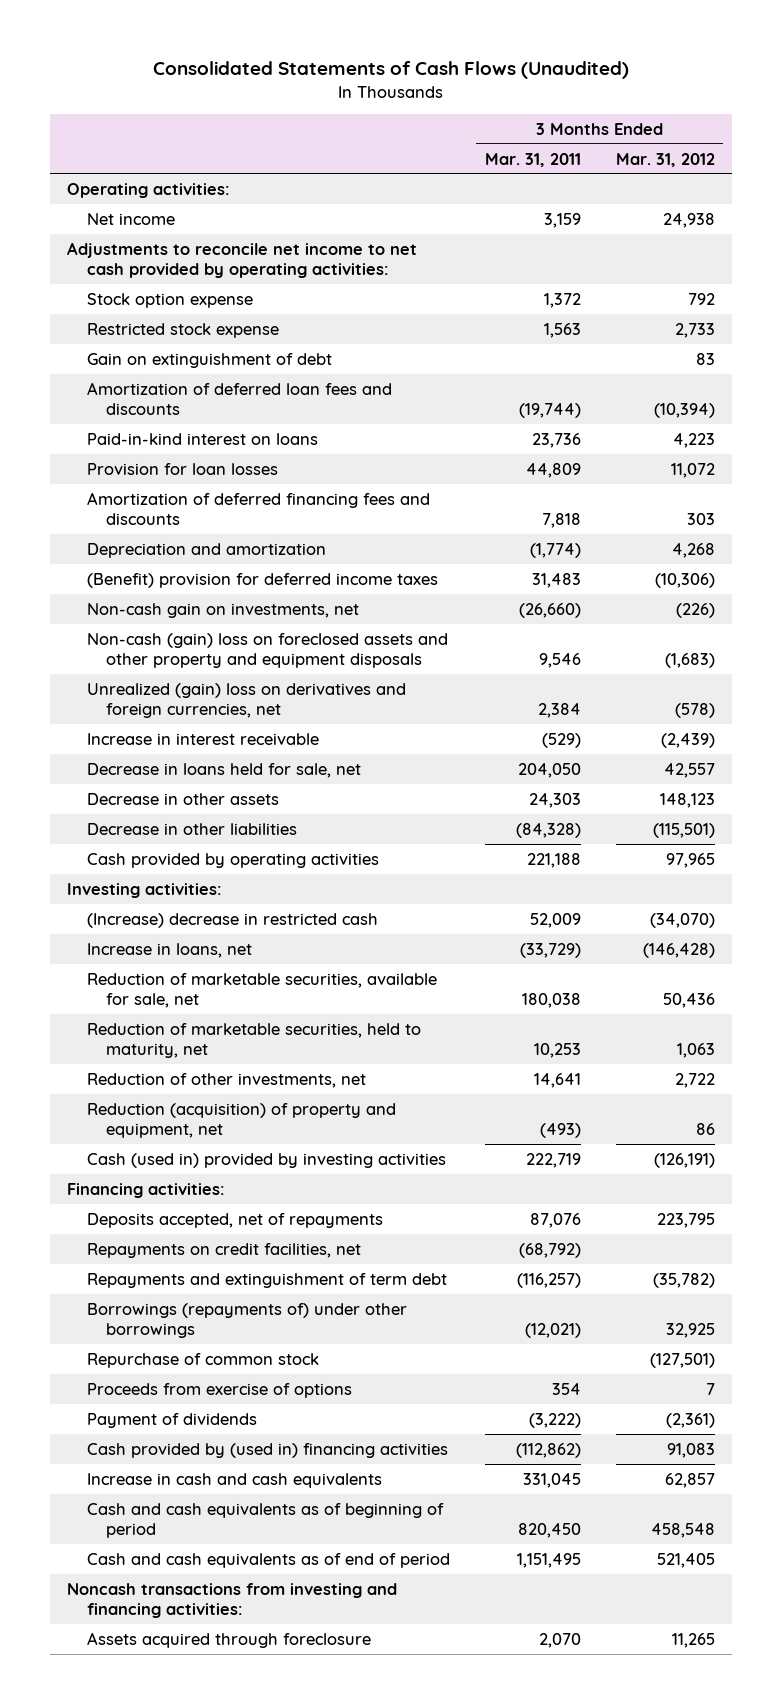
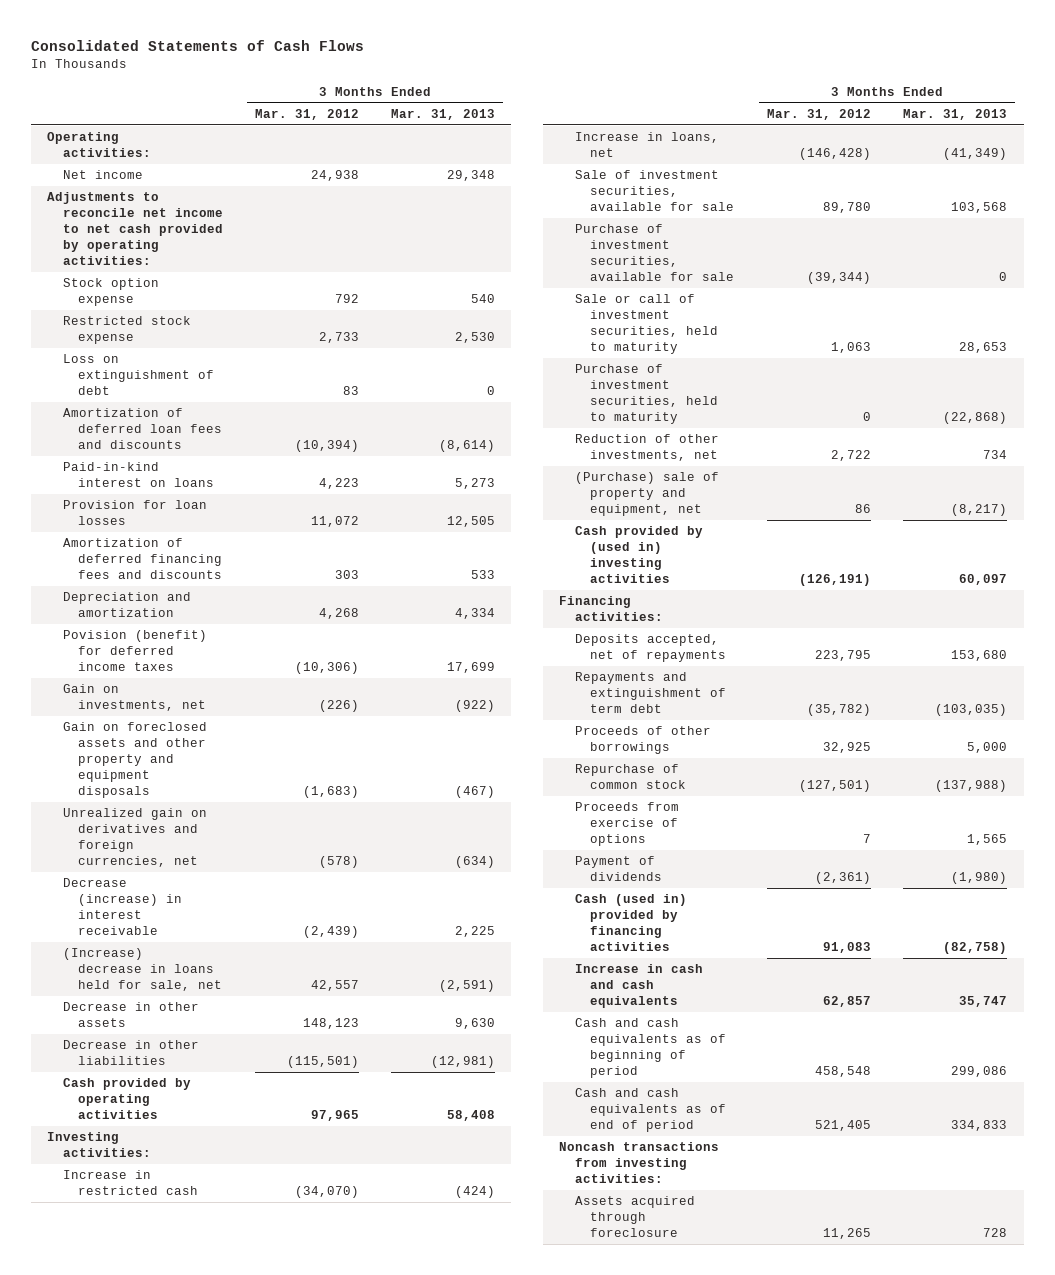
[152,61,629,80] Consolidated Statements of Cash Flows (Unaudited) -> [30,39,364,51] Consolidated Statements of Cash Flows
[484,152,581,167] Mar. 31, 2011 -> none
none -> [391,108,496,120] Mar. 31, 2013
[86,352,332,368] Gain on extinguishment of debt -> [62,354,214,396] Loss on extinguishment of debt
[86,572,438,588] (Benefit) provision for deferred income taxes -> [62,630,207,672] Povision (benefit) for deferred income taxes
[86,602,359,618] Non-cash gain on investments, net -> [62,684,206,712] Gain on investments, net
[86,632,448,669] Non-cash (gain) loss on foreclosed assets and other property and equipment disposals -> [62,722,207,798] Gain on foreclosed assets and other property and equipment disposals
[86,682,406,719] Unrealized (gain) loss on derivatives and foreign currencies, net -> [62,808,207,867] Unrealized gain on derivatives and foreign currencies, net
[86,732,319,745] Increase in interest receivable -> [62,878,182,935] Decrease (increase) in interest receivable
[86,762,361,778] Decrease in loans held for sale, net -> [62,948,222,992] (Increase) decrease in loans held for sale, net
[86,912,378,928] (Increase) decrease in restricted cash -> [62,1170,198,1196] Increase in restricted cash
none -> [574,170,735,212] Sale of investment securities, available for sale
[86,972,437,1009] Reduction of marketable securities, available for sale, net -> [574,224,735,281] Purchase of investment securities, available for sale
[662,993,715,1009] 50,436 -> [807,271,872,284] (39,344)
[86,1022,421,1059] Reduction of marketable securities, held to maturity, net -> [574,294,719,354] Sale or call of investment securities, held to maturity
none -> [574,364,719,424] Purchase of investment securities, held to maturity
[86,1102,396,1139] Reduction (acquisition) of property and equipment, net -> [574,472,719,517] (Purchase) sale of property and equipment, net
[86,1152,446,1168] Cash (used in) provided by investing activities -> [574,526,703,583] Cash provided by (used in) investing activities
[86,1242,361,1258] Repayments on credit facilities, net -> none
[86,1302,407,1339] Borrowings (repayments of) under other borrowings -> [574,726,711,755] Proceeds of other borrowings
[86,1442,448,1458] Cash provided by (used in) financing activities -> [574,894,687,951] Cash (used in) provided by financing activities
[67,1582,398,1619] Noncash transactions from investing and financing activities: -> [559,1142,720,1184] Noncash transactions from investing activities:

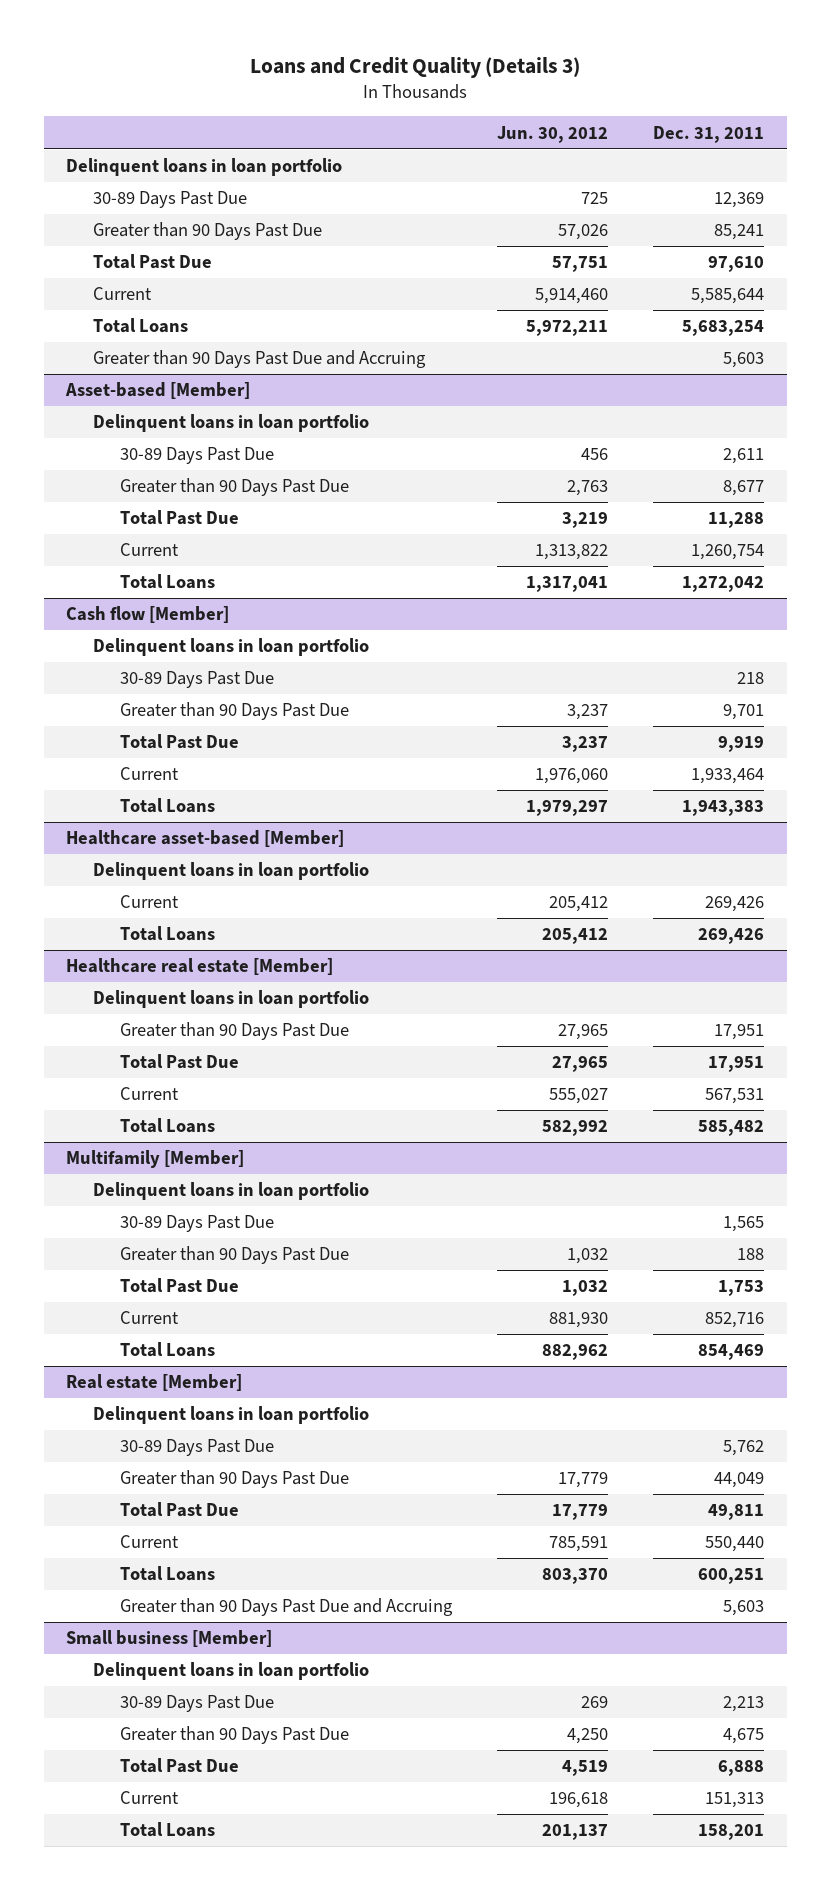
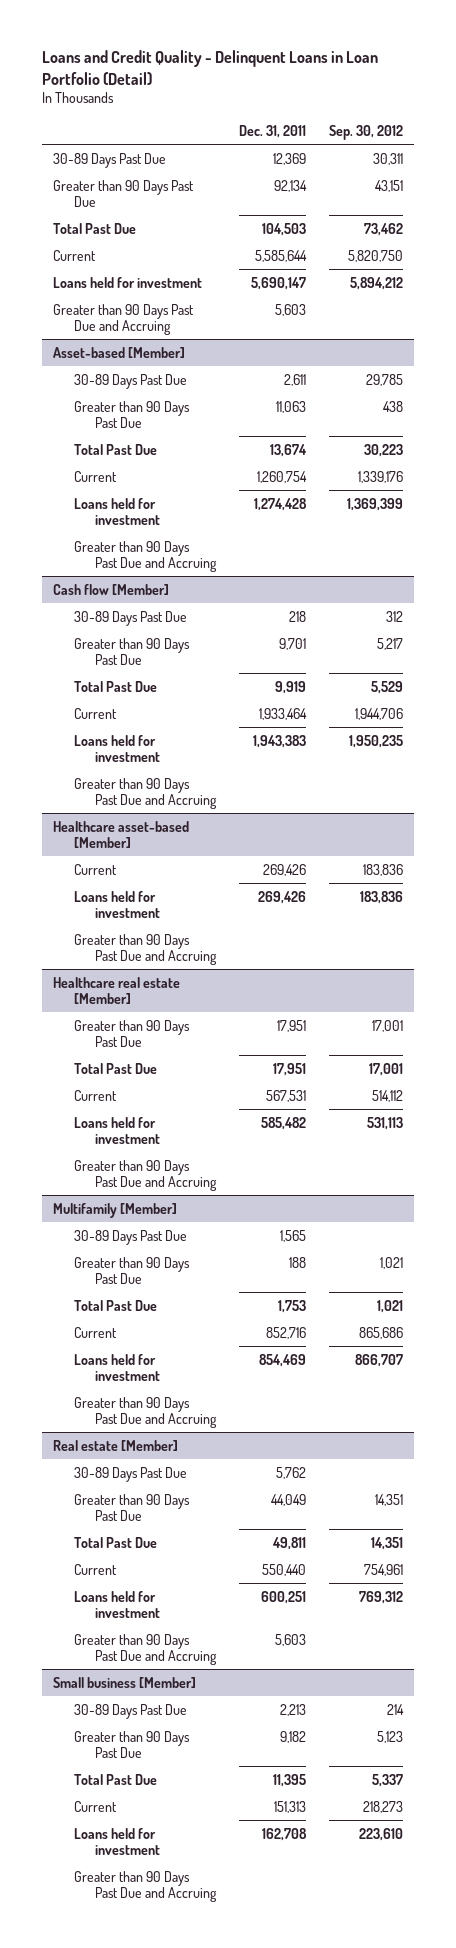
[250,56,581,78] Loans and Credit Quality (Details 3) -> [41,50,378,85] Loans and Credit Quality - Delinquent Loans in Loan Portfolio (Detail)
[497,125,609,143] Jun. 30, 2012 -> none
none -> [328,124,403,140] Sep. 30, 2012
[66,158,343,177] Delinquent loans in loan portfolio -> none
[714,224,765,241] 85,241 -> [273,179,307,192] 92,134
[708,256,765,273] 97,610 -> [261,222,306,236] 104,503
[93,318,189,334] Total Loans -> none
none -> [52,276,202,288] Loans held for investment
[93,414,370,433] Delinquent loans in loan portfolio -> none
[723,480,765,497] 8,677 -> [275,400,306,413] 11,063
[708,512,765,529] 11,288 -> [269,443,307,457] 13,674
[120,574,216,590] Total Loans -> none
none -> [74,497,161,526] Loans held for investment
none -> [74,540,218,573] Greater than 90 Days Past Due and Accruing
[93,638,370,657] Delinquent loans in loan portfolio -> none
[120,798,216,814] Total Loans -> [74,734,161,763] Loans held for investment
none -> [74,777,218,810] Greater than 90 Days Past Due and Accruing
[93,862,370,881] Delinquent loans in loan portfolio -> none
[120,926,216,942] Total Loans -> [74,890,161,919] Loans held for investment
none -> [74,933,218,966] Greater than 90 Days Past Due and Accruing
[93,990,370,1009] Delinquent loans in loan portfolio -> none
[120,1118,216,1134] Total Loans -> [74,1116,161,1145] Loans held for investment
none -> [74,1159,218,1192] Greater than 90 Days Past Due and Accruing
[93,1182,370,1201] Delinquent loans in loan portfolio -> none
[120,1342,216,1358] Total Loans -> [74,1353,161,1382] Loans held for investment
none -> [74,1396,218,1429] Greater than 90 Days Past Due and Accruing
[93,1406,370,1425] Delinquent loans in loan portfolio -> none
[120,1566,216,1582] Total Loans -> [74,1590,161,1619] Loans held for investment
[93,1662,370,1681] Delinquent loans in loan portfolio -> none
[723,1728,765,1745] 4,675 -> [279,1730,306,1743] 9,182
[718,1760,765,1777] 6,888 -> [272,1773,306,1787] 11,395
[120,1822,216,1838] Total Loans -> none
none -> [74,1827,161,1856] Loans held for investment
none -> [74,1870,218,1903] Greater than 90 Days Past Due and Accruing

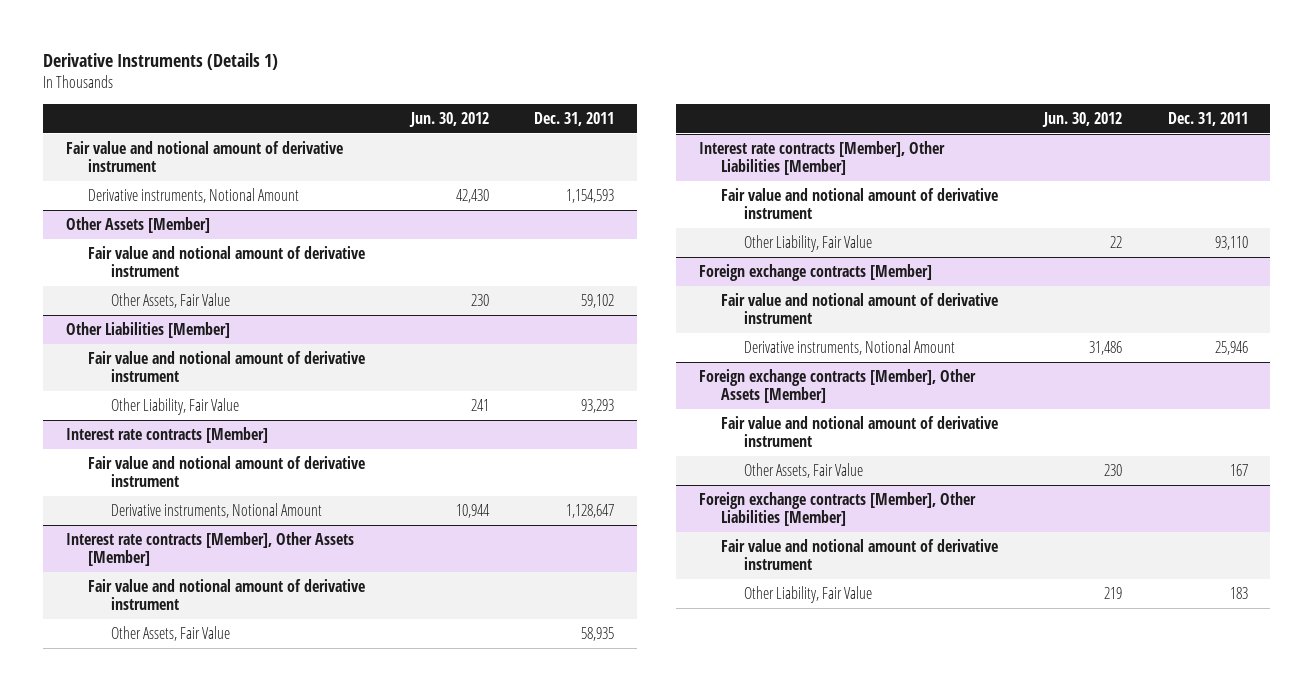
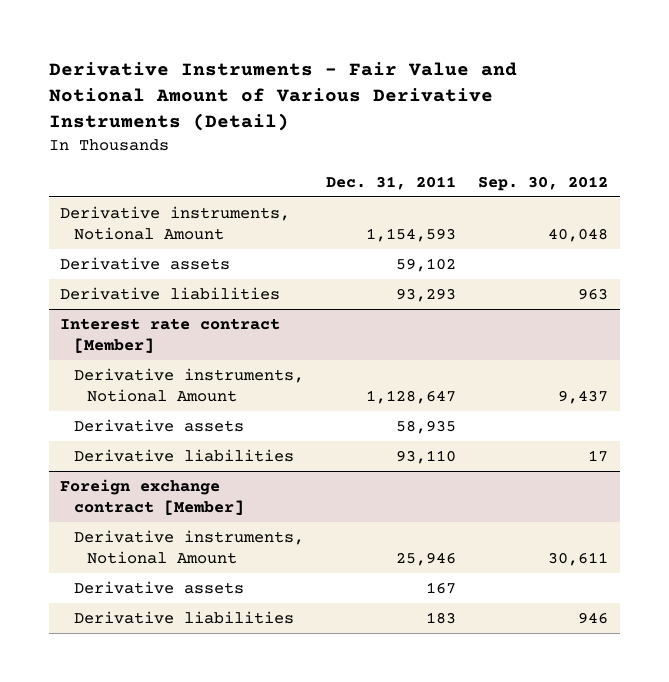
[42,53,278,71] Derivative Instruments (Details 1) -> [49,62,518,132] Derivative Instruments - Fair Value and Notional Amount of Various Derivative Instruments (Detail)
[408,111,489,127] Jun. 30, 2012 -> none
none -> [478,175,609,191] Sep. 30, 2012
[65,140,343,173] Fair value and notional amount of derivative instrument -> none
[65,216,210,233] Other Assets [Member] -> none
[88,245,366,278] Fair value and notional amount of derivative instrument -> none
[65,321,230,338] Other Liabilities [Member] -> none
[88,350,366,383] Fair value and notional amount of derivative instrument -> none
[88,455,366,488] Fair value and notional amount of derivative instrument -> none
[110,292,230,308] Other Assets, Fair Value -> [60,256,231,270] Derivative assets
[110,397,239,415] Other Liability, Fair Value -> [60,286,281,300] Derivative liabilities
[65,426,268,443] Interest rate contracts [Member] -> [60,317,281,353] Interest rate contract [Member]
[65,531,354,567] Interest rate contracts [Member], Other Assets [Member] -> none
[88,578,366,611] Fair value and notional amount of derivative instrument -> none
[698,140,945,176] Interest rate contracts [Member], Other Liabilities [Member] -> none
[721,187,999,220] Fair value and notional amount of derivative instrument -> none
[721,292,999,325] Fair value and notional amount of derivative instrument -> none
[110,625,230,641] Other Assets, Fair Value -> [73,418,244,432] Derivative assets
[743,234,872,252] Other Liability, Fair Value -> [73,448,294,462] Derivative liabilities
[698,263,932,281] Foreign exchange contracts [Member] -> [60,478,244,515] Foreign exchange contract [Member]
[698,368,976,404] Foreign exchange contracts [Member], Other Assets [Member] -> none
[721,415,999,448] Fair value and notional amount of derivative instrument -> none
[698,491,976,527] Foreign exchange contracts [Member], Other Liabilities [Member] -> none
[721,538,999,571] Fair value and notional amount of derivative instrument -> none
[743,462,863,478] Other Assets, Fair Value -> [73,580,244,594] Derivative assets
[743,585,872,603] Other Liability, Fair Value -> [73,610,294,624] Derivative liabilities

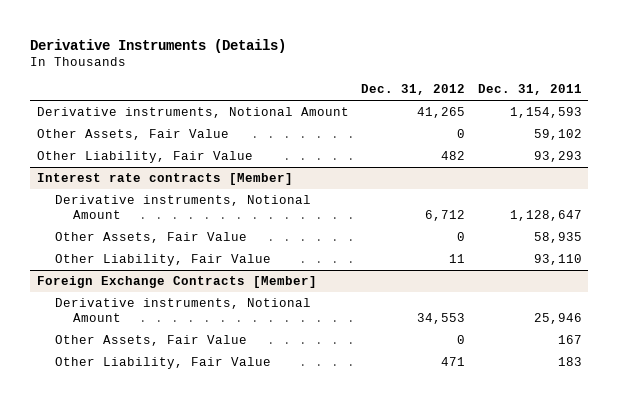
[49,62,518,132] Derivative Instruments - Fair Value and Notional Amount of Various Derivative Instruments (Detail) -> [30,38,287,53] Derivative Instruments (Details)
[478,175,609,191] Sep. 30, 2012 -> none
none -> [361,84,466,96] Dec. 31, 2012
[60,256,231,270] Derivative assets -> [36,128,229,140] Other Assets, Fair Value
[60,286,281,300] Derivative liabilities -> [36,150,253,163] Other Liability, Fair Value
[60,317,281,353] Interest rate contract [Member] -> [36,172,293,185] Interest rate contracts [Member]
[73,418,244,432] Derivative assets -> [54,231,247,243] Other Assets, Fair Value
[73,448,294,462] Derivative liabilities -> [54,253,271,266] Other Liability, Fair Value
[60,478,244,515] Foreign exchange contract [Member] -> [36,275,317,288] Foreign Exchange Contracts [Member]
[73,580,244,594] Derivative assets -> [54,334,247,346] Other Assets, Fair Value
[73,610,294,624] Derivative liabilities -> [54,356,271,369] Other Liability, Fair Value

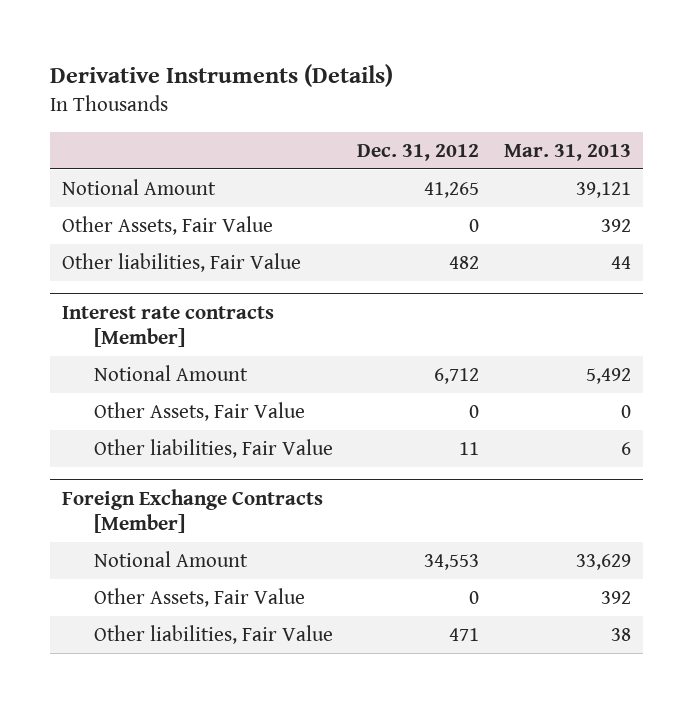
[477,84,582,96] Dec. 31, 2011 -> none
none -> [504,143,632,161] Mar. 31, 2013
[36,106,349,118] Derivative instruments, Notional Amount -> [62,178,217,195] Notional Amount
[36,150,253,163] Other Liability, Fair Value -> [62,252,302,272] Other liabilities, Fair Value
[54,194,311,220] Derivative instruments, Notional Amount -> [93,364,248,381] Notional Amount
[54,253,271,266] Other Liability, Fair Value -> [93,438,333,458] Other liabilities, Fair Value
[54,297,311,323] Derivative instruments, Notional Amount -> [93,550,248,567] Notional Amount
[54,356,271,369] Other Liability, Fair Value -> [93,624,333,644] Other liabilities, Fair Value

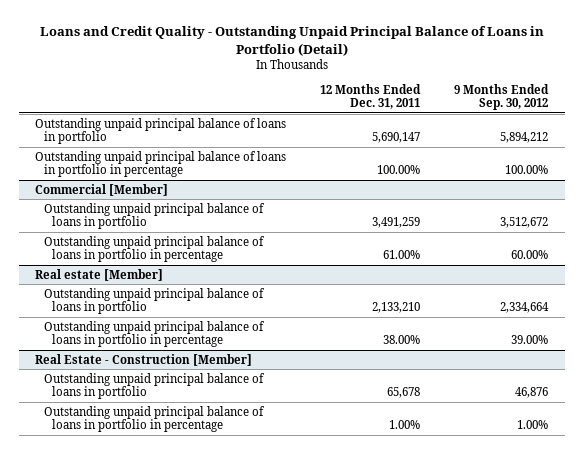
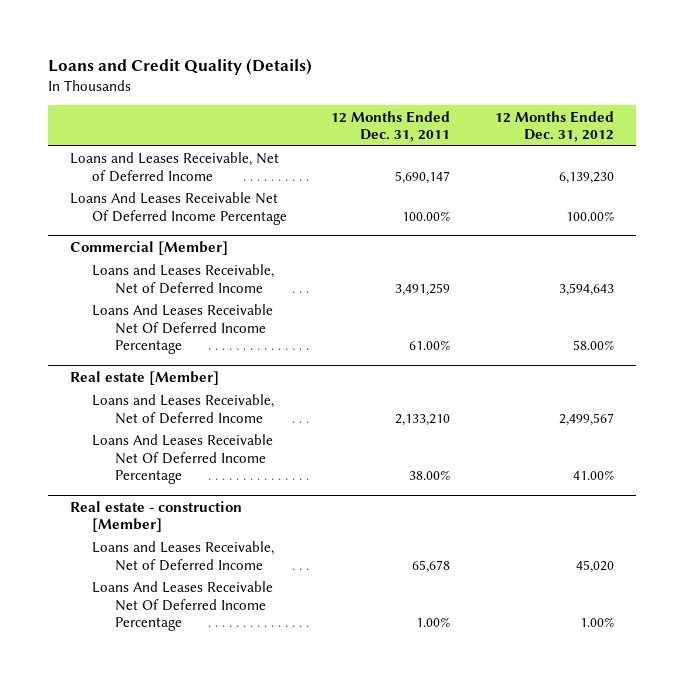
[39,26,544,56] Loans and Credit Quality - Outstanding Unpaid Principal Balance of Loans in Portfolio (Detail) -> [47,57,312,75] Loans and Credit Quality (Details)
[453,83,549,111] 9 Months Ended Sep. 30, 2012 -> none
none -> [494,110,614,143] 12 Months Ended Dec. 31, 2012
[35,117,287,145] Outstanding unpaid principal balance of loans in portfolio -> [69,152,279,182] Loans and Leases Receivable, Net of Deferred Income
[35,150,287,178] Outstanding unpaid principal balance of loans in portfolio in percentage -> [69,192,288,225] Loans And Leases Receivable Net Of Deferred Income Percentage
[43,202,265,230] Outstanding unpaid principal balance of loans in portfolio -> [92,264,275,294] Loans and Leases Receivable, Net of Deferred Income
[43,235,265,263] Outstanding unpaid principal balance of loans in portfolio in percentage -> [92,304,274,354] Loans And Leases Receivable Net Of Deferred Income Percentage
[43,287,265,315] Outstanding unpaid principal balance of loans in portfolio -> [92,394,275,424] Loans and Leases Receivable, Net of Deferred Income
[43,320,265,348] Outstanding unpaid principal balance of loans in portfolio in percentage -> [92,434,274,484] Loans And Leases Receivable Net Of Deferred Income Percentage
[35,353,253,366] Real Estate - Construction [Member] -> [69,500,242,533] Real estate - construction [Member]
[43,372,265,400] Outstanding unpaid principal balance of loans in portfolio -> [92,541,275,571] Loans and Leases Receivable, Net of Deferred Income
[43,405,265,433] Outstanding unpaid principal balance of loans in portfolio in percentage -> [92,581,274,631] Loans And Leases Receivable Net Of Deferred Income Percentage

